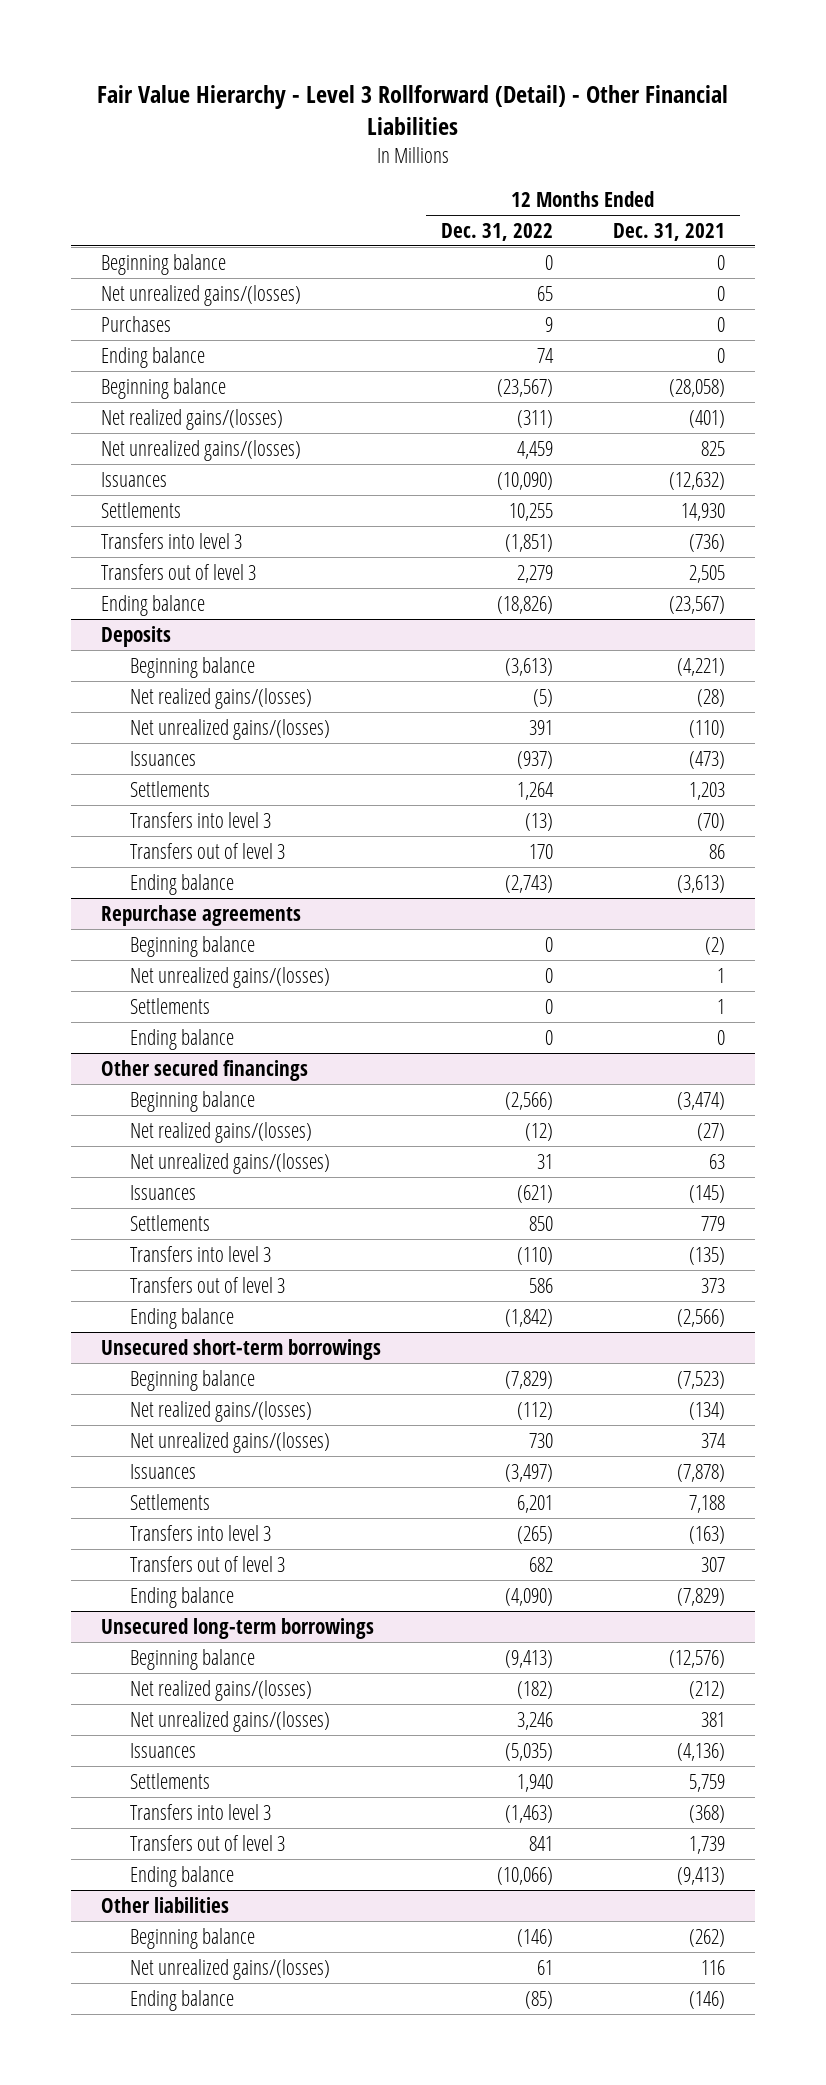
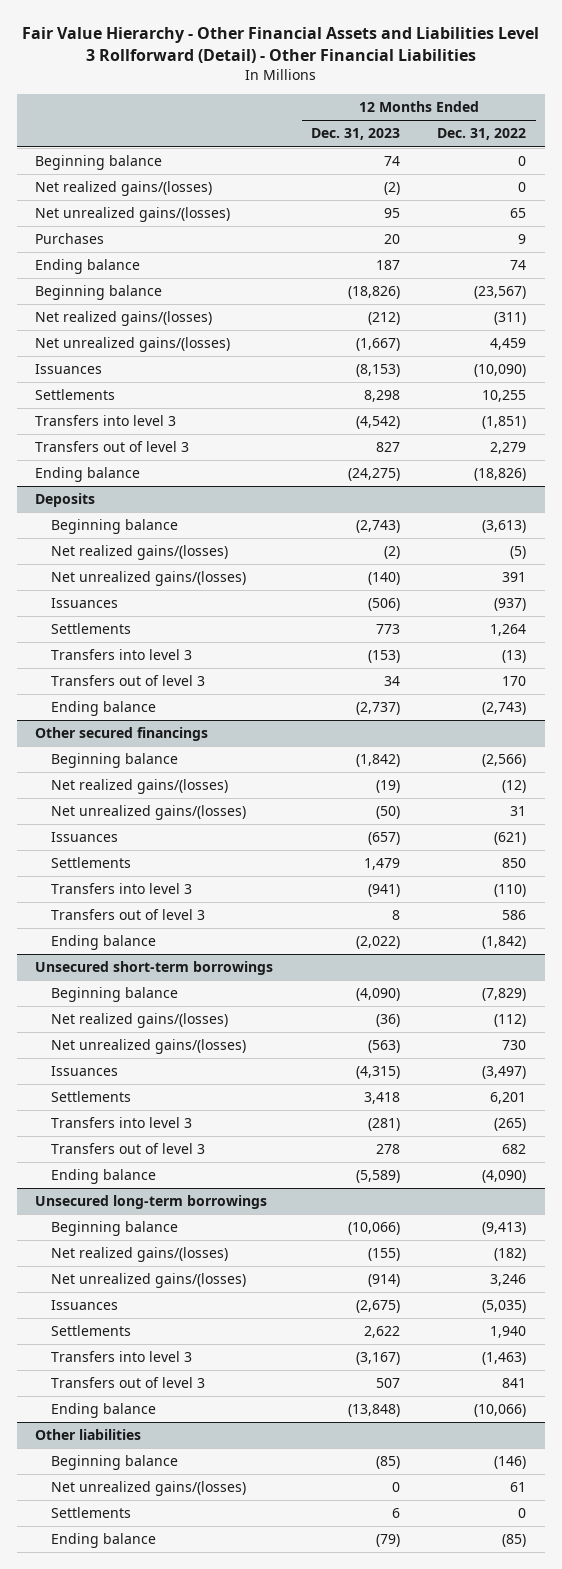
[96,85,728,136] Fair Value Hierarchy - Level 3 Rollforward (Detail) - Other Financial Liabilities -> [21,26,539,63] Fair Value Hierarchy - Other Financial Assets and Liabilities Level 3 Rollforward (Detail) - Other Financial Liabilities
[612,222,725,241] Dec. 31, 2021 -> none
none -> [310,128,400,141] Dec. 31, 2023
none -> [35,181,213,197] Net realized gains/(losses)
[100,904,301,926] Repurchase agreements -> none
[129,935,255,957] Beginning balance -> none
[129,966,330,988] Net unrealized gains/(losses) -> none
[129,997,210,1014] Settlements -> none
[129,1028,234,1050] Ending balance -> none
none -> [50,1507,131,1519] Settlements

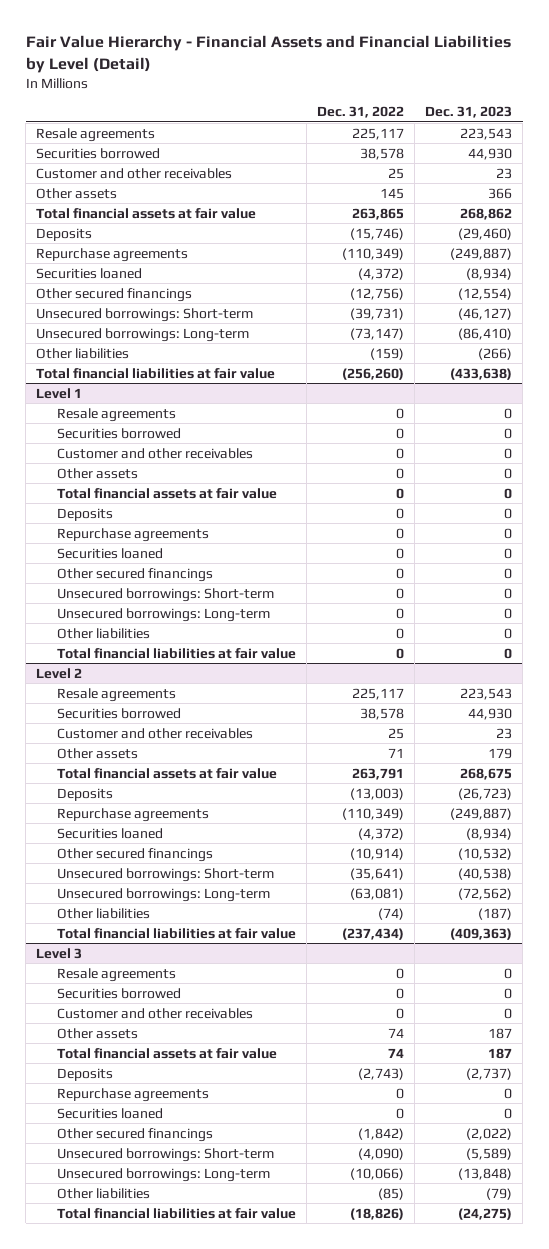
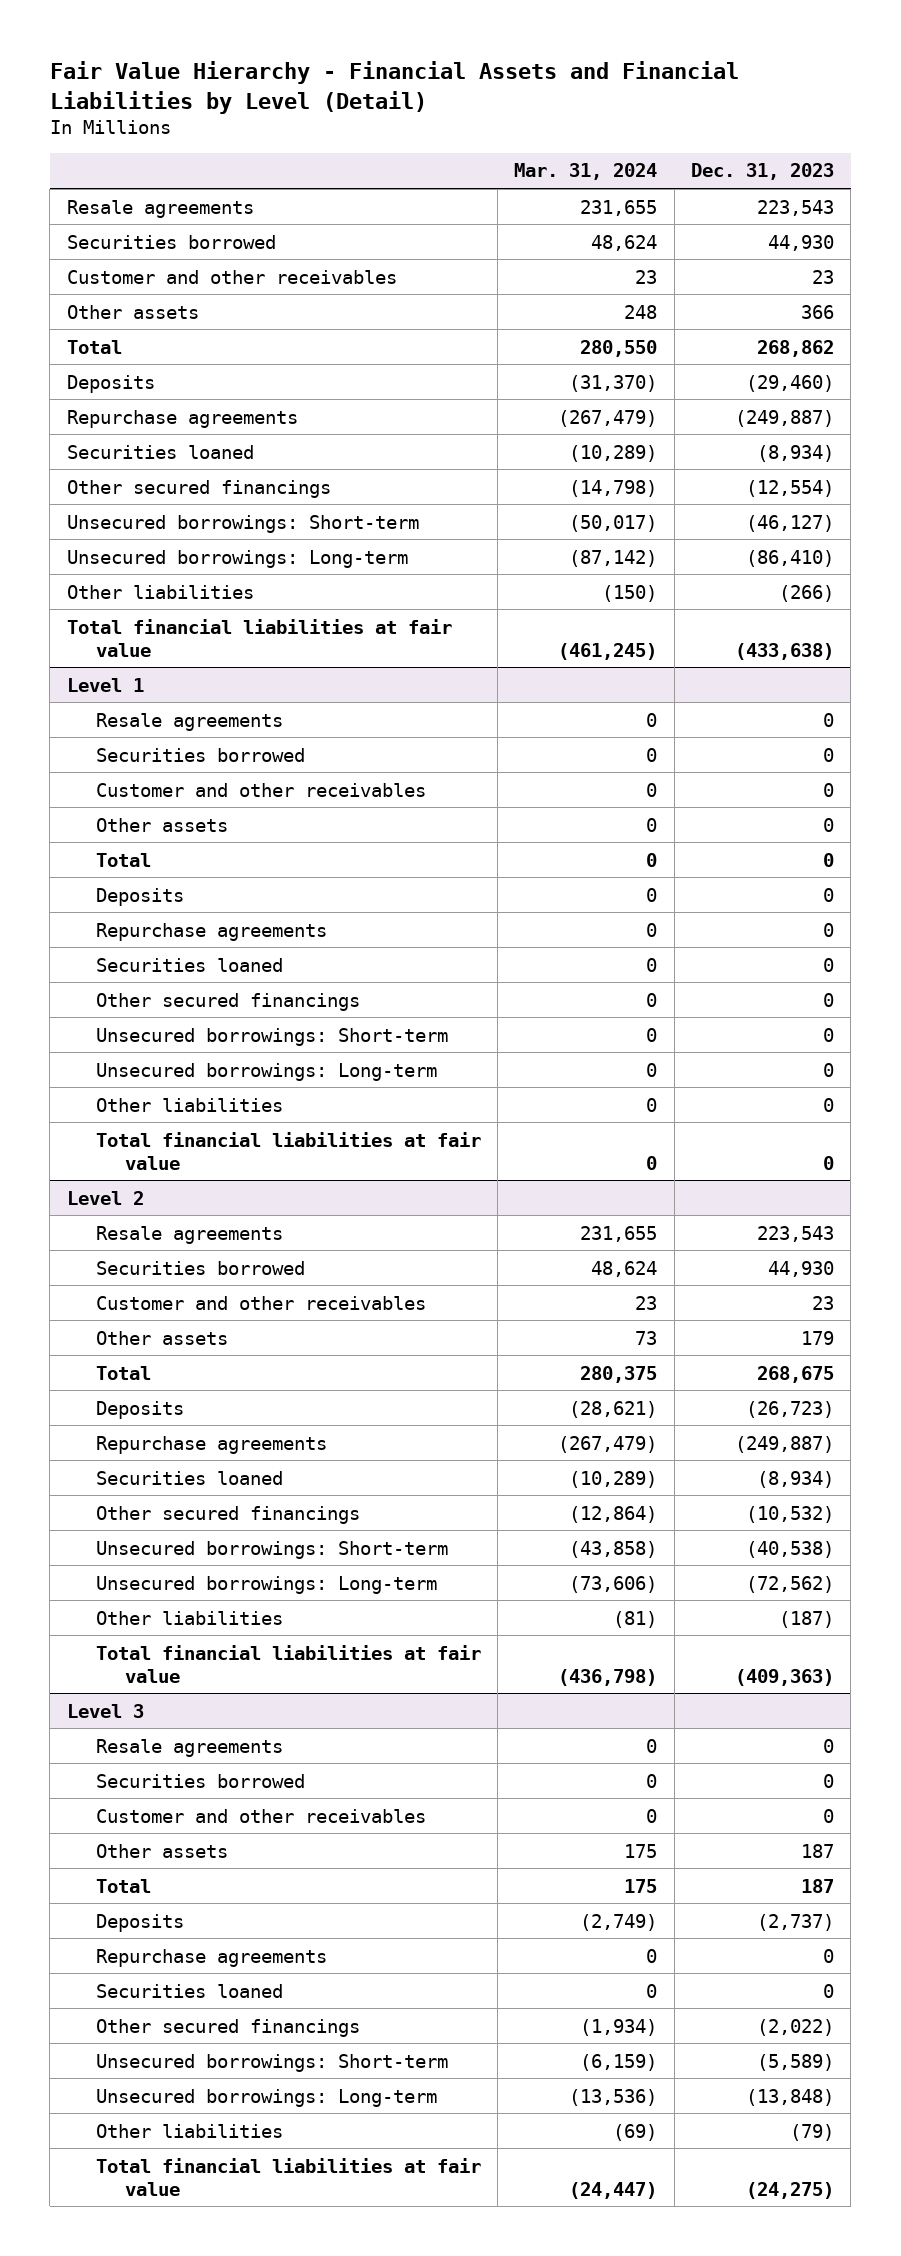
[317,106,405,119] Dec. 31, 2022 -> none
none -> [514,163,658,181] Mar. 31, 2024
[36,207,257,219] Total financial assets at fair value -> [66,339,122,354] Total
[57,487,278,499] Total financial assets at fair value -> [95,852,151,867] Total
[57,767,278,779] Total financial assets at fair value -> [95,1365,151,1380] Total
[57,1047,278,1059] Total financial assets at fair value -> [95,1878,151,1893] Total

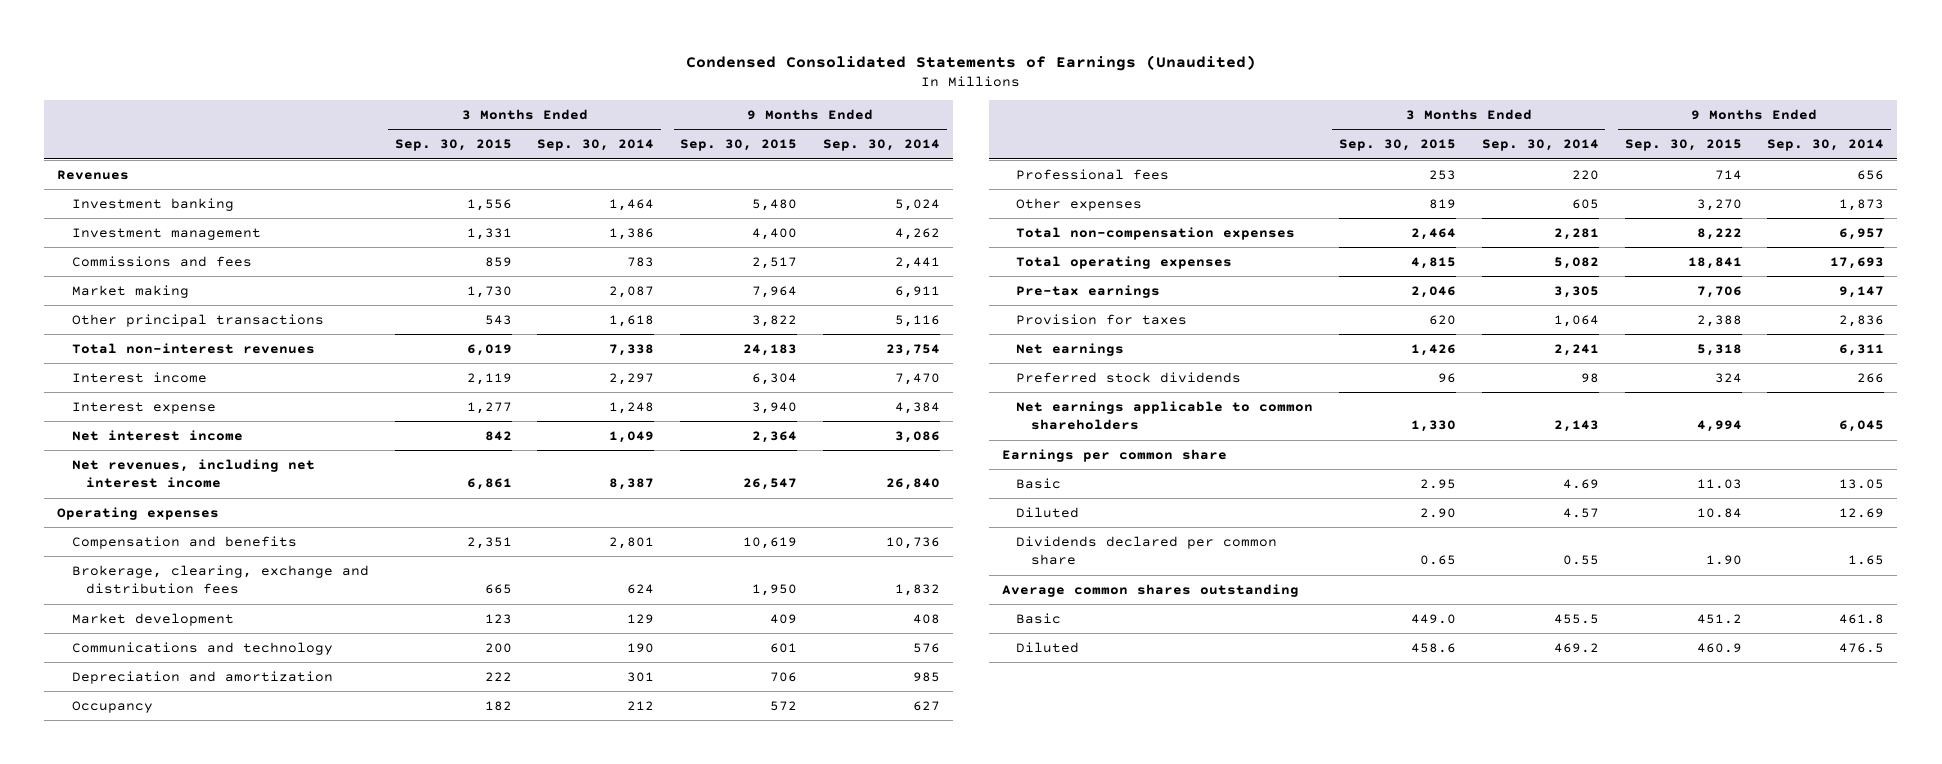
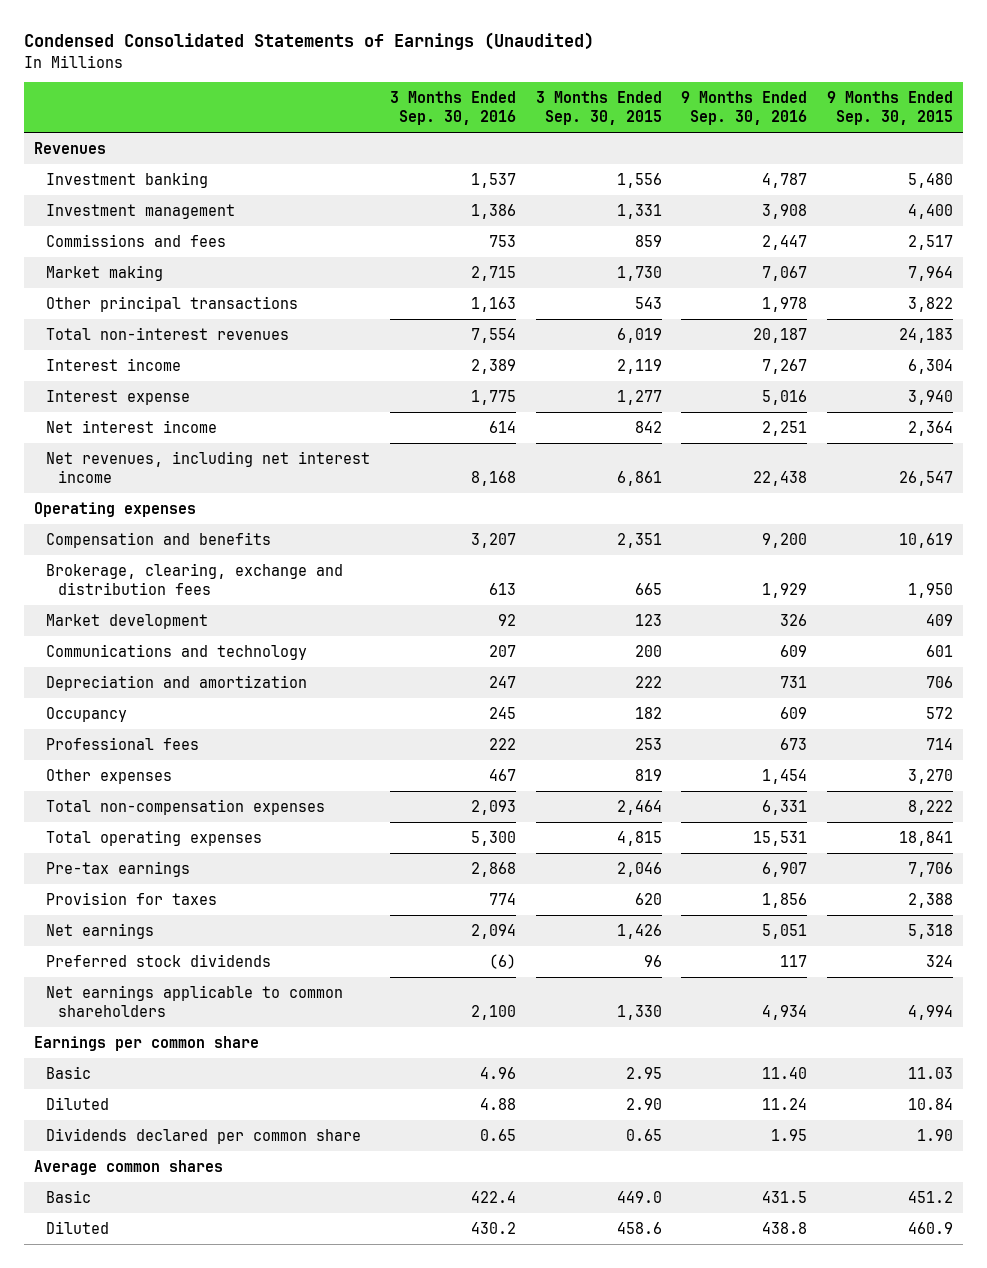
[537,139,655,152] Sep. 30, 2014 -> none
[823,139,941,152] Sep. 30, 2014 -> none
none -> [389,91,516,126] 3 Months Ended Sep. 30, 2016
none -> [681,91,808,126] 9 Months Ended Sep. 30, 2016
[1001,583,1299,597] Average common shares outstanding -> [34,1159,224,1175] Average common shares

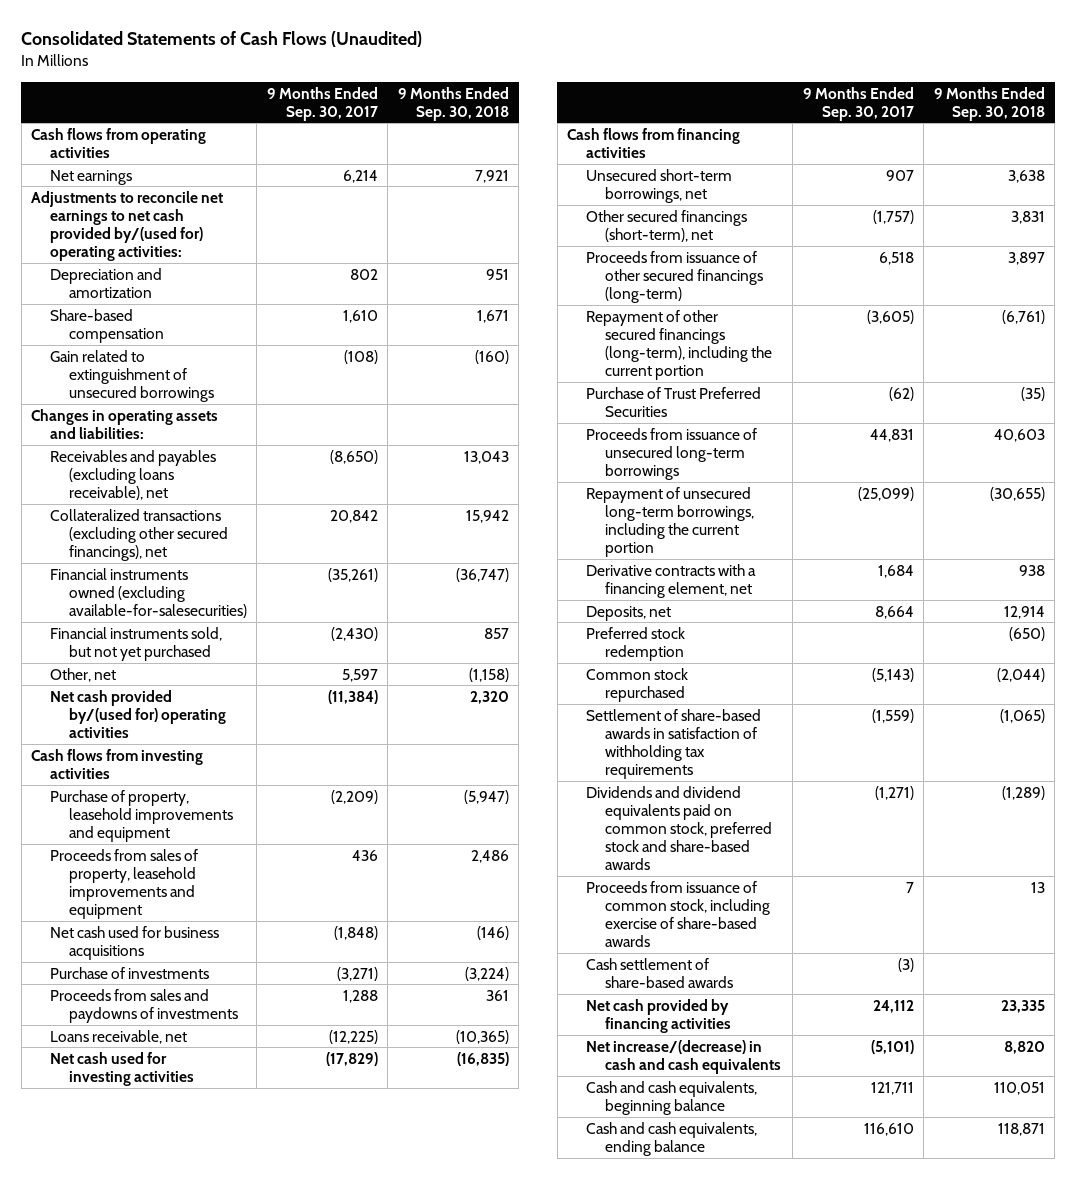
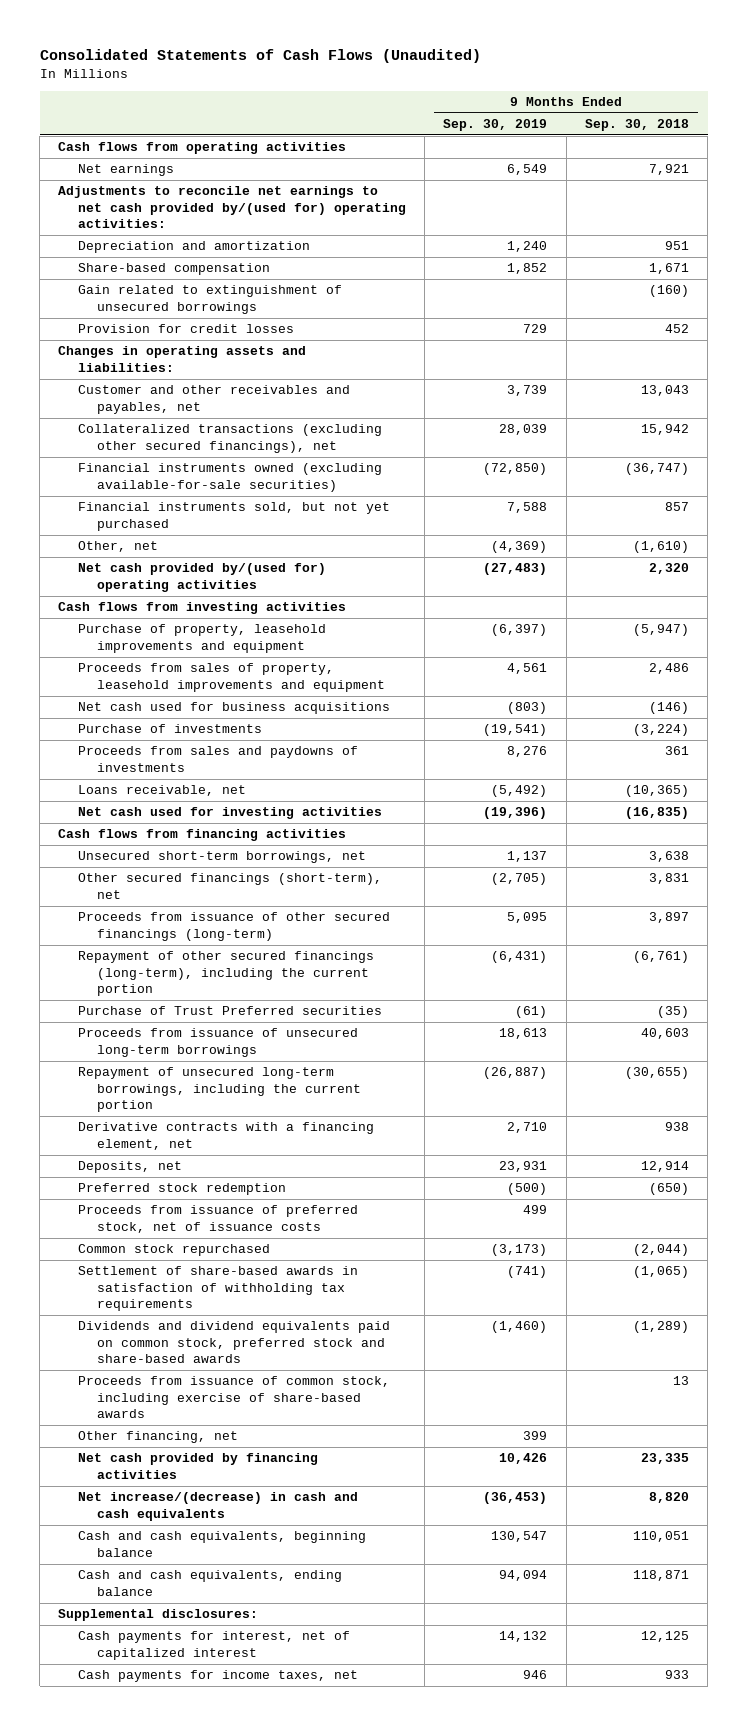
[266,86,378,121] 9 Months Ended Sep. 30, 2017 -> none
none -> [443,119,548,132] Sep. 30, 2019
none -> [77,324,294,334] Provision for credit losses
[50,449,217,500] Receivables and payables (excluding loans receivable), net -> [77,385,350,414] Customer and other receivables and payables, net
[50,567,247,618] Financial instruments owned (excluding available-for-salesecurities) -> [77,463,382,492] Financial instruments owned (excluding available-for-sale securities)
[468,667,509,682] (1,158) -> [632,541,689,554] (1,610)
[586,386,762,417] Purchase of Trust Preferred Securities -> [77,1006,382,1016] Purchase of Trust Preferred securities
none -> [77,1205,358,1233] Proceeds from issuance of preferred stock, net of issuance costs
[586,957,734,988] Cash settlement of share-based awards -> none
none -> [77,1431,238,1444] Other financing, net
none -> [58,1609,259,1622] Supplemental disclosures:
none -> [77,1631,350,1660] Cash payments for interest, net of capitalized interest
none -> [77,1670,358,1683] Cash payments for income taxes, net

